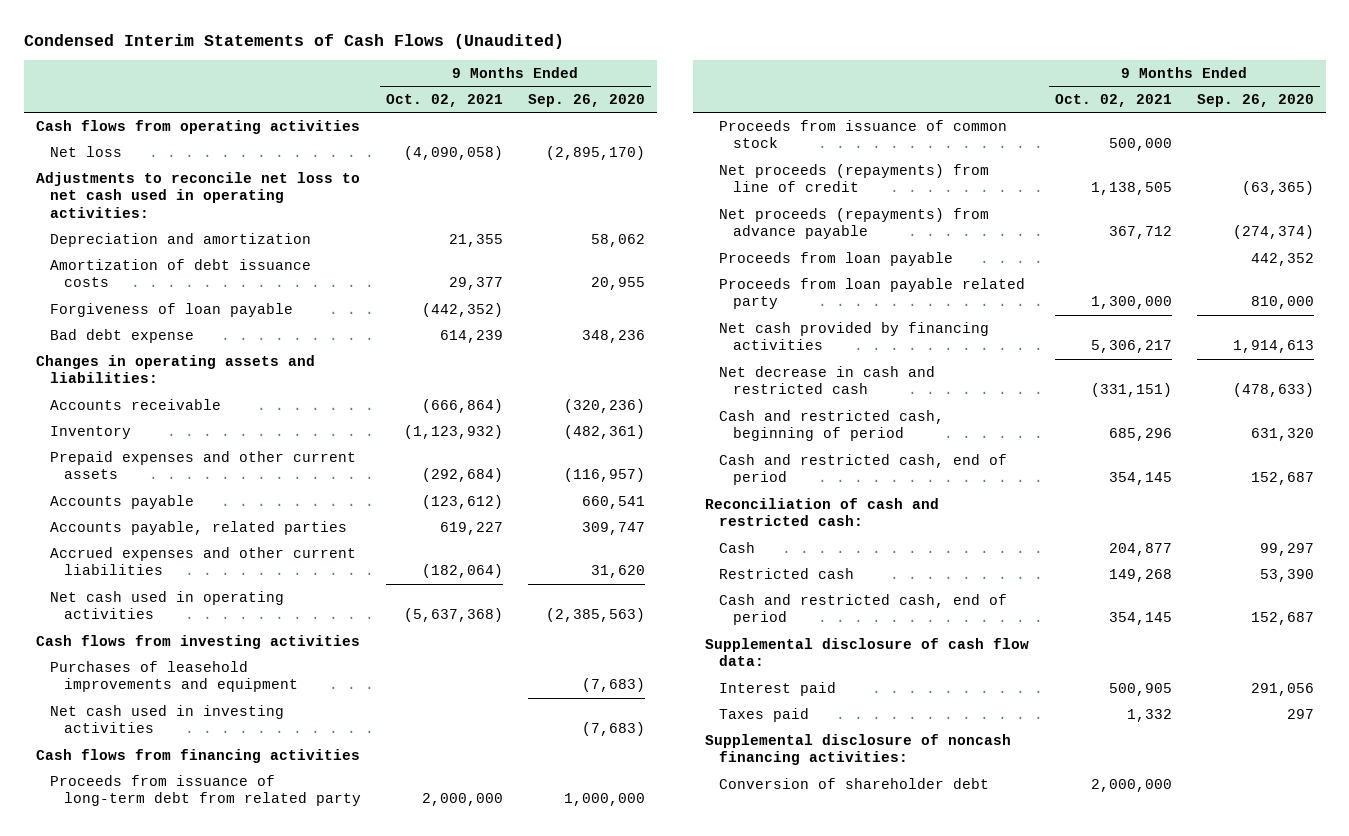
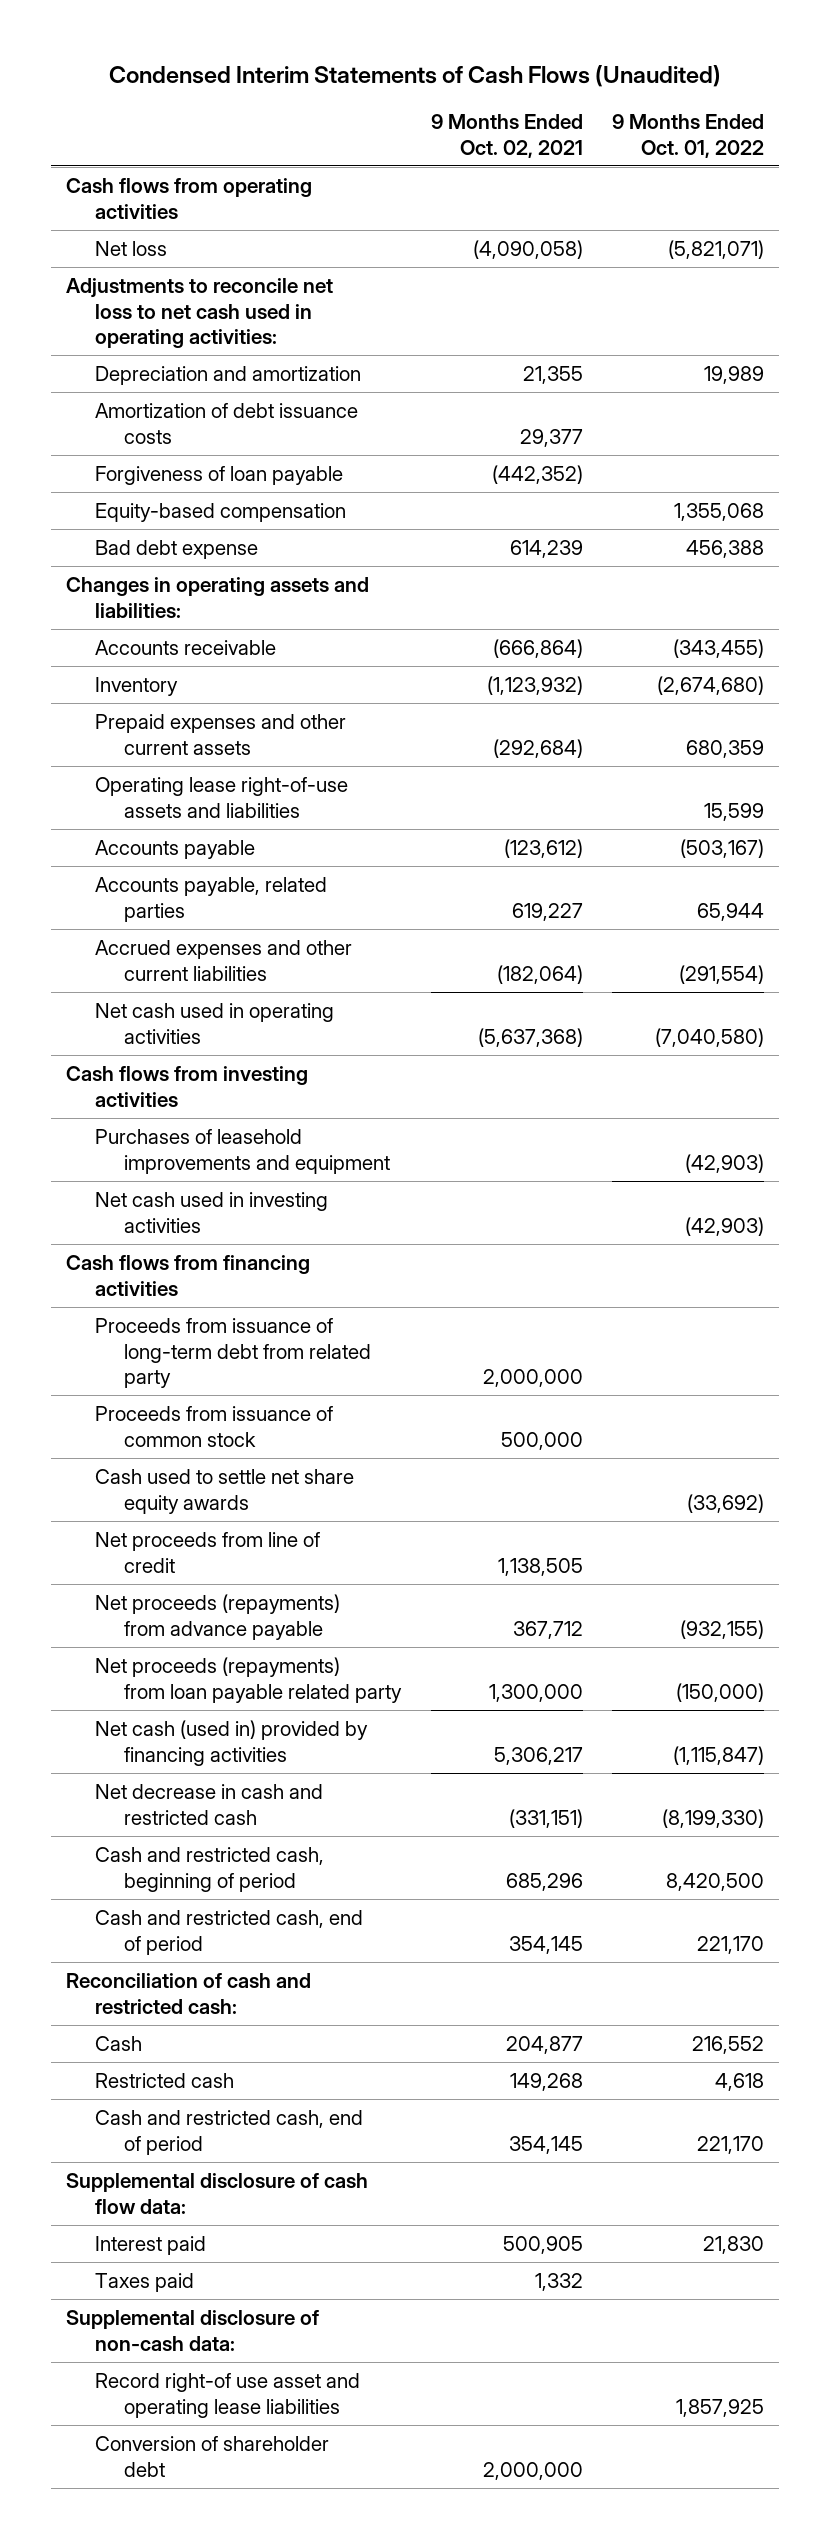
[527,93,645,107] Sep. 26, 2020 -> none
none -> [612,113,765,158] 9 Months Ended Oct. 01, 2022
none -> [94,502,346,522] Equity-based compensation
none -> [94,776,348,818] Operating lease right-of-use assets and liabilities
none -> [94,1468,354,1514] Cash used to settle net share equity awards
[719,163,990,193] Net proceeds (repayments) from line of credit -> [94,1531,320,1573] Net proceeds from line of credit
[719,251,954,266] Proceeds from loan payable -> none
[719,277,1026,310] Proceeds from loan payable related party -> [94,1656,403,1703] Net proceeds (repayments) from loan payable related party
[719,321,990,351] Net cash provided by financing activities -> [94,1719,368,1766] Net cash (used in) provided by financing activities
[704,733,1011,766] Supplemental disclosure of noncash financing activities: -> [65,2309,319,2351] Supplemental disclosure of non-cash data:
none -> [94,2372,360,2418] Record right-of use asset and operating lease liabilities

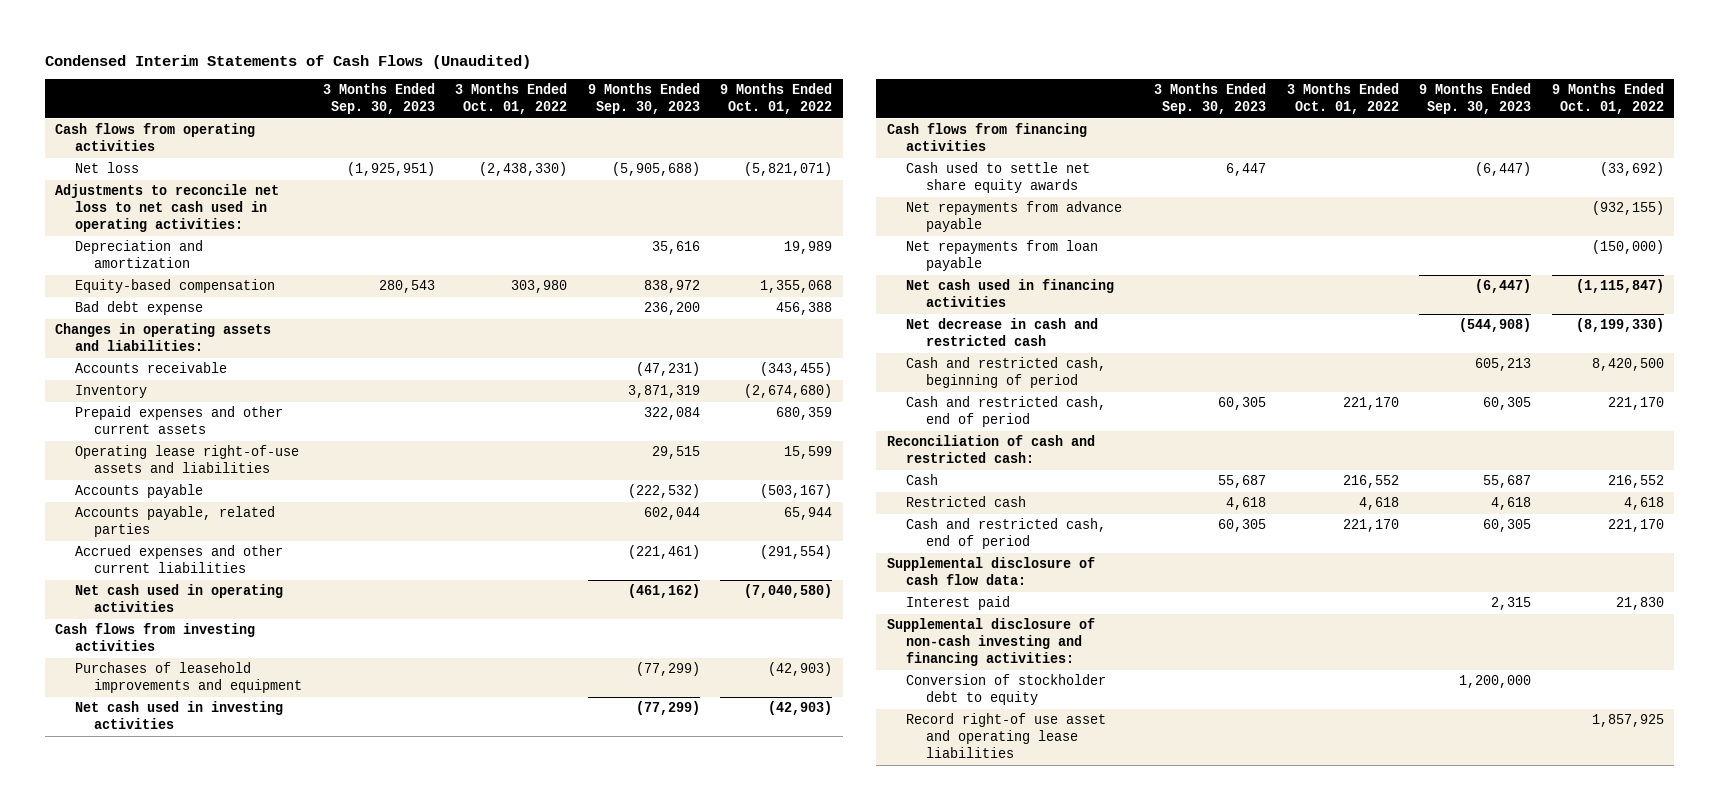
[430,113,583,158] 9 Months Ended Oct. 02, 2021 -> none
none -> [322,83,435,115] 3 Months Ended Sep. 30, 2023
none -> [455,83,568,115] 3 Months Ended Oct. 01, 2022
none -> [587,83,700,115] 9 Months Ended Sep. 30, 2023
[94,402,358,444] Amortization of debt issuance costs -> none
[94,465,343,485] Forgiveness of loan payable -> none
[94,1317,372,1389] Proceeds from issuance of long-term debt from related party -> none
[94,1405,333,1447] Proceeds from issuance of common stock -> none
[94,1531,320,1573] Net proceeds from line of credit -> none
[94,1593,340,1640] Net proceeds (repayments) from advance payable -> [906,201,1123,233] Net repayments from advance payable
[94,1656,403,1703] Net proceeds (repayments) from loan payable related party -> [906,240,1099,272] Net repayments from loan payable
[94,1719,368,1766] Net cash (used in) provided by financing activities -> [906,279,1115,308] Net cash used in financing activities
[94,2272,194,2292] Taxes paid -> none
[65,2309,319,2351] Supplemental disclosure of non-cash data: -> [886,618,1095,667] Supplemental disclosure of non-cash investing and financing activities:
none -> [906,674,1107,706] Conversion of stockholder debt to equity
[94,2435,329,2477] Conversion of shareholder debt -> none

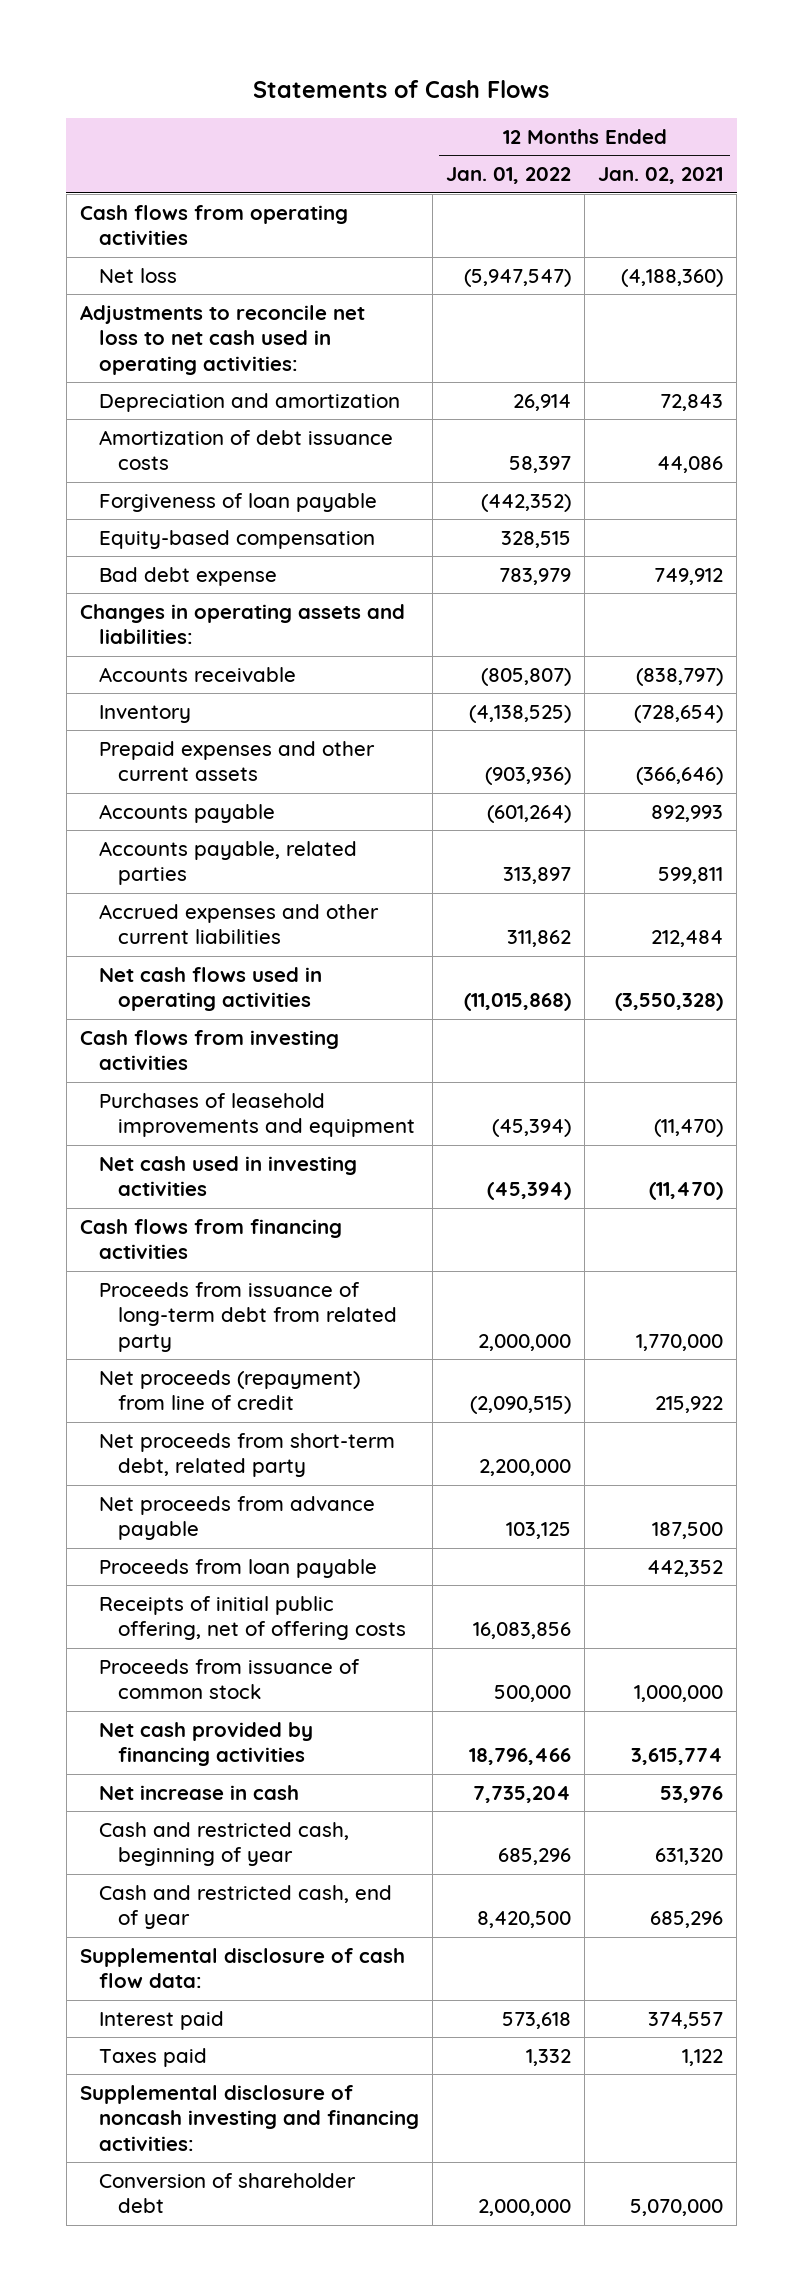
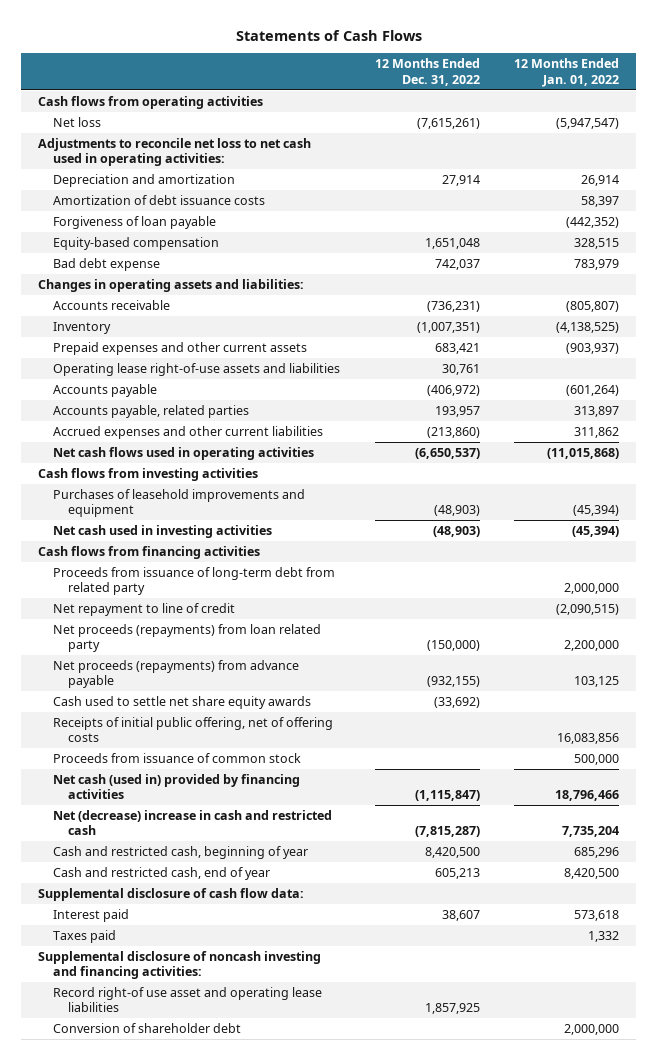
[598,167,724,185] Jan. 02, 2021 -> none
none -> [374,58,480,86] 12 Months Ended Dec. 31, 2022
[485,767,572,786] (903,936) -> [565,343,619,355] (903,937)
none -> [53,363,341,377] Operating lease right-of-use assets and liabilities
[98,1558,377,1578] Proceeds from loan payable -> none
[98,1369,360,1411] Net proceeds (repayment) from line of credit -> [53,603,236,617] Net repayment to line of credit
[98,1432,395,1478] Net proceeds from short-term debt, related party -> [53,624,322,653] Net proceeds (repayments) from loan related party
[98,1495,375,1541] Net proceeds from advance payable -> [53,660,300,689] Net proceeds (repayments) from advance payable
none -> [53,696,312,710] Cash used to settle net share equity awards
[98,1721,313,1767] Net cash provided by financing activities -> [53,774,301,800] Net cash (used in) provided by financing activities
[98,1784,299,1800] Net increase in cash -> [53,810,333,836] Net (decrease) increase in cash and restricted cash
none -> [53,987,323,1013] Record right-of use asset and operating lease liabilities

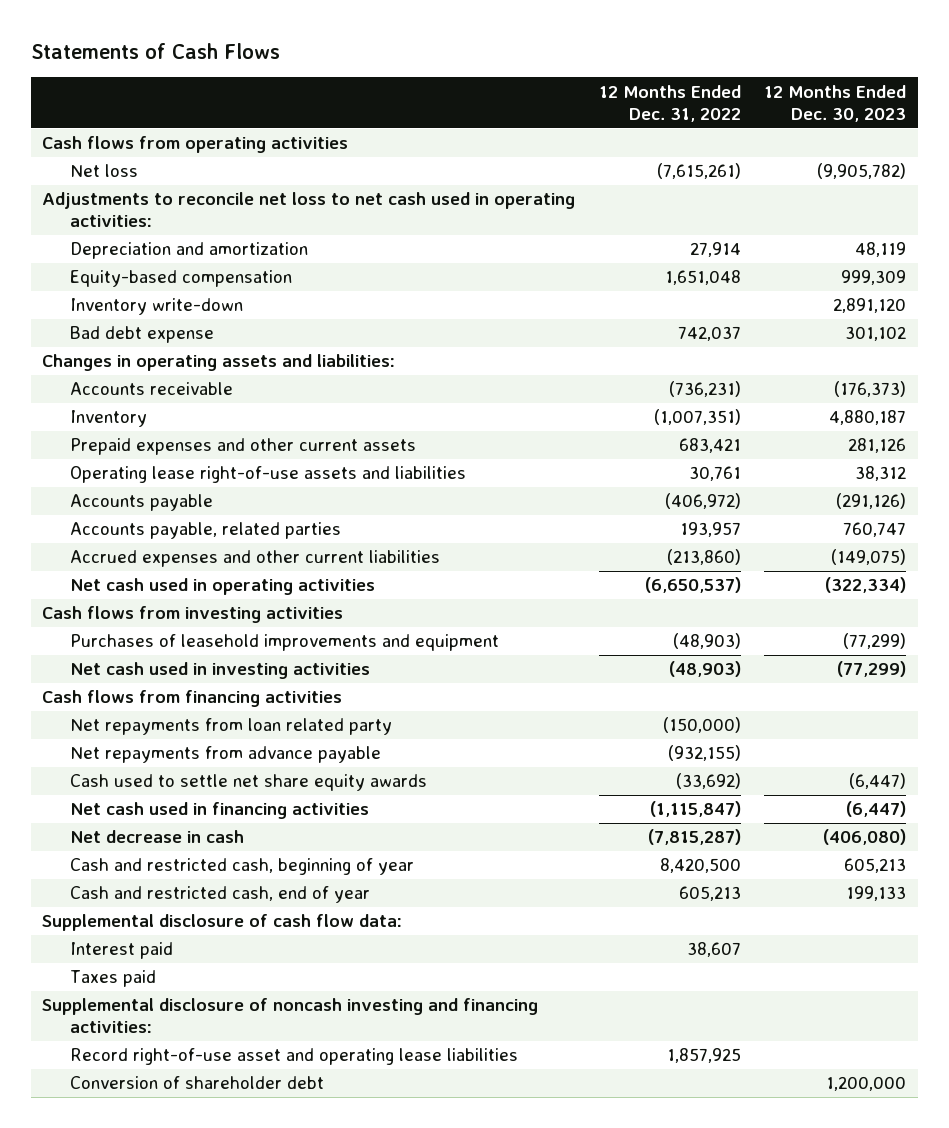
[513,58,619,87] 12 Months Ended Jan. 01, 2022 -> none
none -> [764,84,907,122] 12 Months Ended Dec. 30, 2023
[53,195,266,206] Amortization of debt issuance costs -> none
[53,216,217,230] Forgiveness of loan payable -> none
none -> [70,298,244,316] Inventory write-down
[53,447,315,461] Net cash flows used in operating activities -> [70,578,376,596] Net cash used in operating activities
[53,567,336,596] Proceeds from issuance of long-term debt from related party -> none
[53,603,236,617] Net repayment to line of credit -> none
[53,624,322,653] Net proceeds (repayments) from loan related party -> [70,718,393,736] Net repayments from loan related party
[53,660,300,689] Net proceeds (repayments) from advance payable -> [70,746,382,764] Net repayments from advance payable
[53,717,334,743] Receipts of initial public offering, net of offering costs -> none
[53,753,302,764] Proceeds from issuance of common stock -> none
[53,774,301,800] Net cash (used in) provided by financing activities -> [70,802,370,820] Net cash used in financing activities
[53,810,333,836] Net (decrease) increase in cash and restricted cash -> [70,830,245,844] Net decrease in cash
[53,987,323,1013] Record right-of use asset and operating lease liabilities -> [70,1048,519,1066] Record right-of-use asset and operating lease liabilities

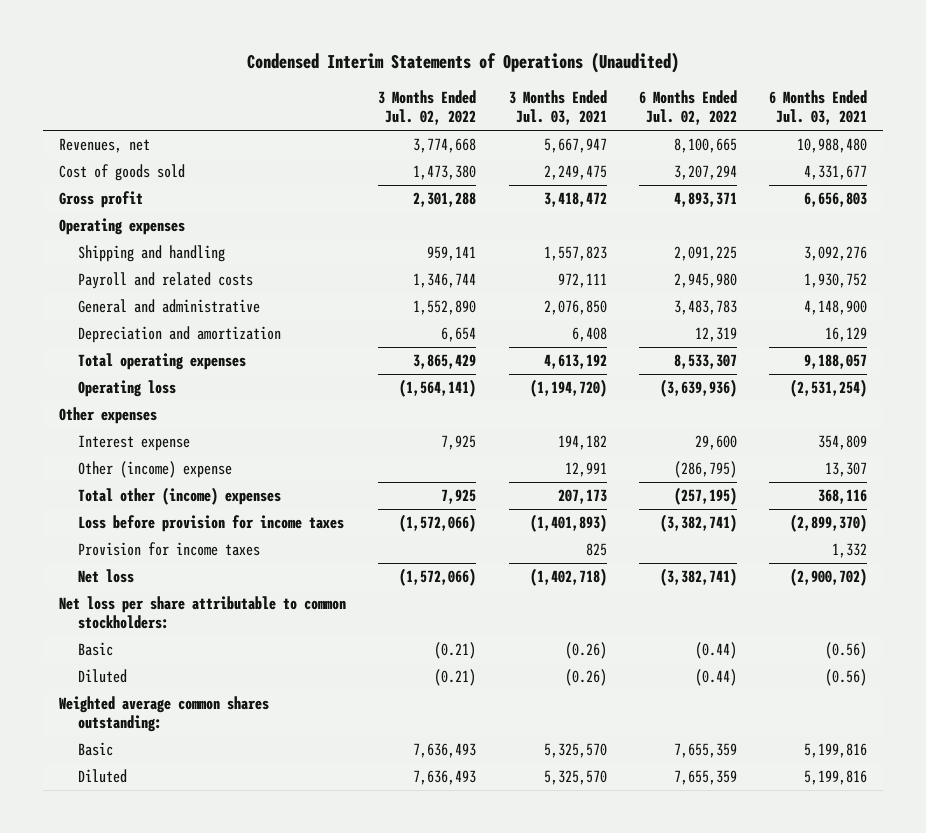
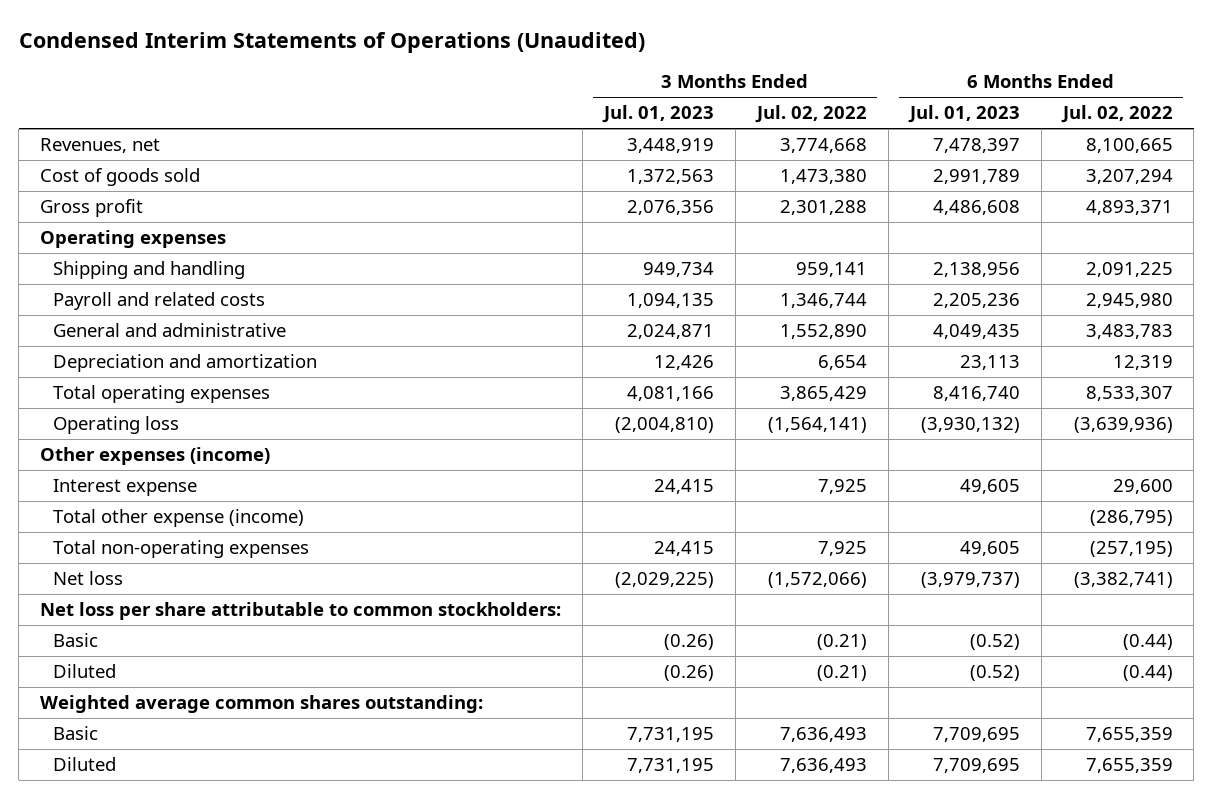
[508,90,607,126] 3 Months Ended Jul. 03, 2021 -> none
[769,90,868,126] 6 Months Ended Jul. 03, 2021 -> none
none -> [601,105,714,124] Jul. 01, 2023
none -> [907,105,1020,124] Jul. 01, 2023
[59,406,158,424] Other expenses -> [40,447,271,466] Other expenses (income)
[78,514,345,532] Loss before provision for income taxes -> none
[78,541,261,556] Provision for income taxes -> none
[78,460,233,478] Other (income) expense -> [53,509,305,528] Total other expense (income)
[78,486,282,505] Total other (income) expenses -> [53,540,310,559] Total non-operating expenses

